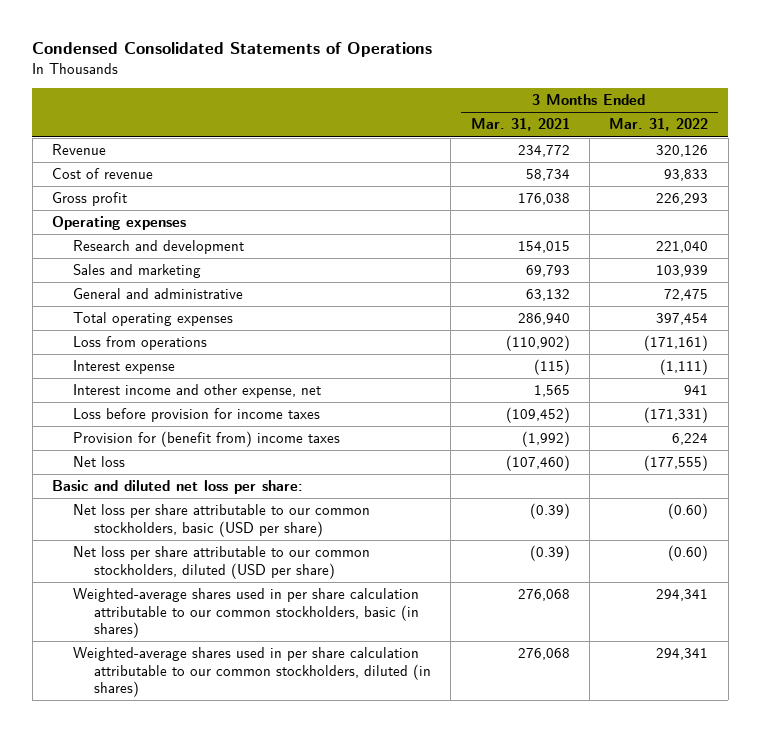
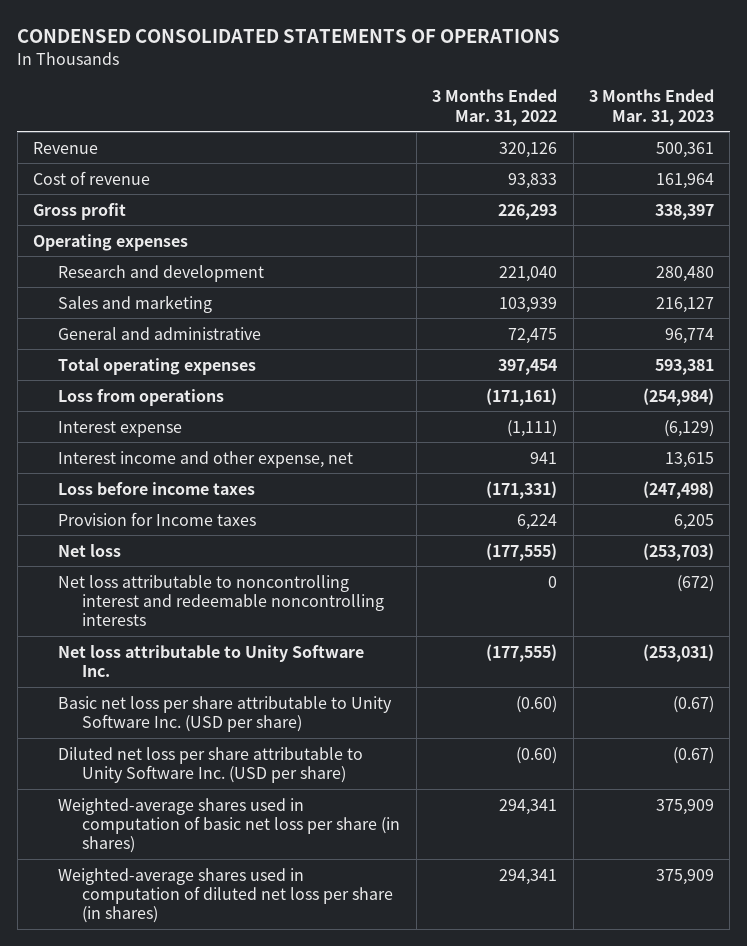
[32,42,433,58] Condensed Consolidated Statements of Operations -> [17,28,561,43] CONDENSED CONSOLIDATED STATEMENTS OF OPERATIONS
[470,118,570,132] Mar. 31, 2021 -> none
none -> [589,89,715,126] 3 Months Ended Mar. 31, 2023
[72,408,320,423] Loss before provision for income taxes -> [57,481,255,495] Loss before income taxes
[72,431,340,448] Provision for (benefit from) income taxes -> [57,511,256,526] Provision for Income taxes
[52,480,304,495] Basic and diluted net loss per share: -> none
none -> [57,574,385,627] Net loss attributable to noncontrolling interest and redeemable noncontrolling interests
none -> [57,644,364,677] Net loss attributable to Unity Software Inc.
[72,504,370,537] Net loss per share attributable to our common stockholders, basic (USD per share) -> [57,695,392,732] Basic net loss per share attributable to Unity Software Inc. (USD per share)
[72,546,370,579] Net loss per share attributable to our common stockholders, diluted (USD per share) -> [57,746,363,783] Diluted net loss per share attributable to Unity Software Inc. (USD per share)
[72,588,419,639] Weighted-average shares used in per share calculation attributable to our common stockholders, basic (in shares) -> [57,797,401,854] Weighted-average shares used in computation of basic net loss per share (in shares)
[72,647,431,698] Weighted-average shares used in per share calculation attributable to our common stockholders, diluted (in shares) -> [57,867,394,924] Weighted-average shares used in computation of diluted net loss per share (in shares)

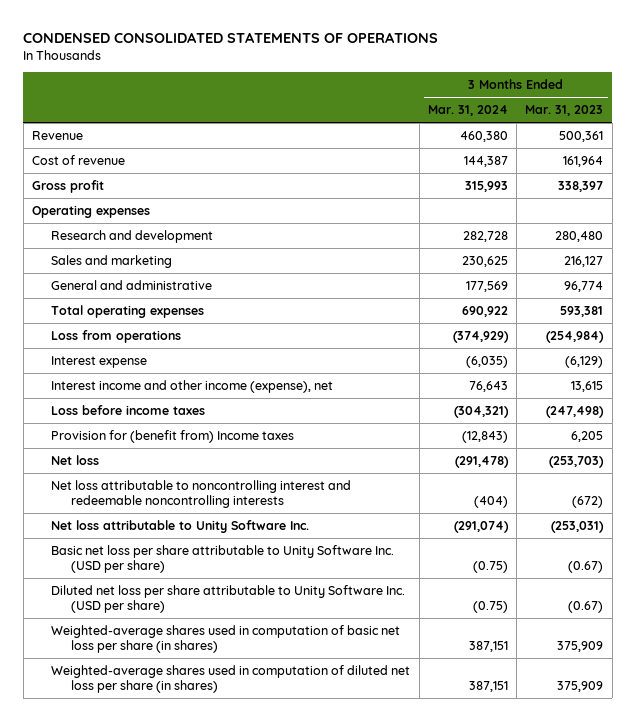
[432,89,558,126] 3 Months Ended Mar. 31, 2022 -> none
none -> [427,105,508,117] Mar. 31, 2024
[57,450,353,468] Interest income and other expense, net -> [51,379,334,393] Interest income and other income (expense), net
[57,511,256,526] Provision for Income taxes -> [51,429,295,443] Provision for (benefit from) Income taxes

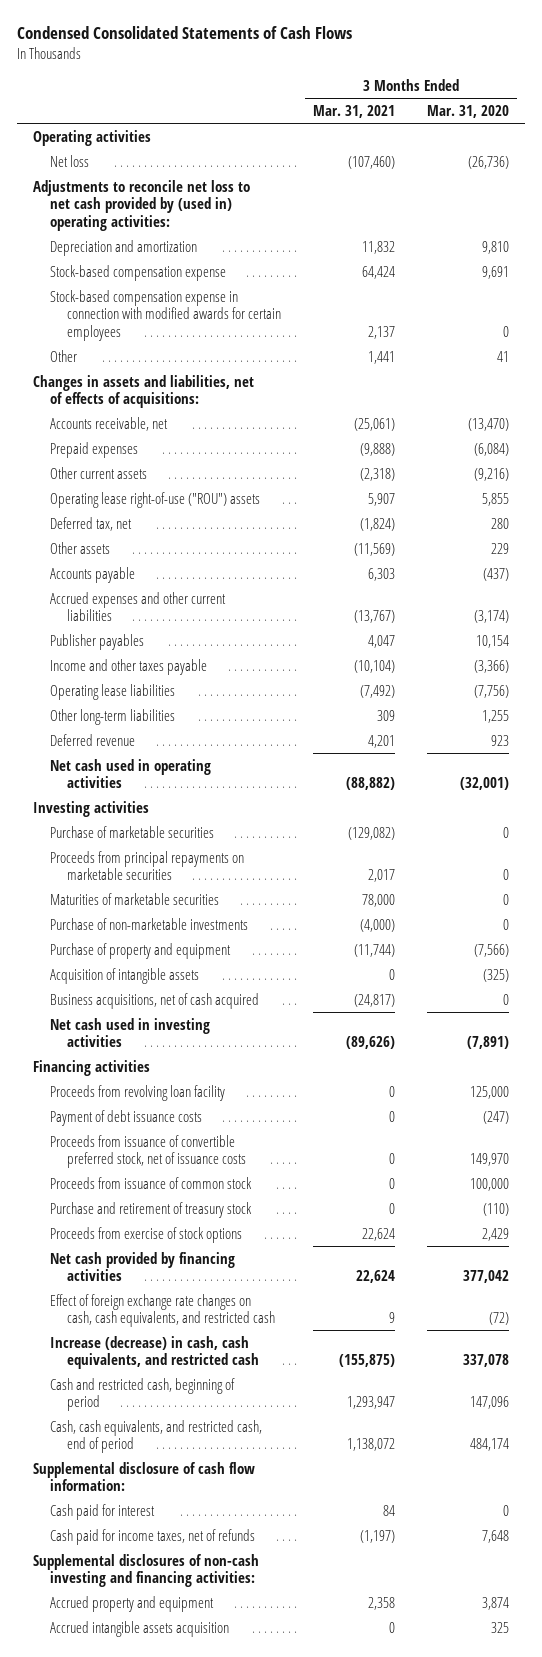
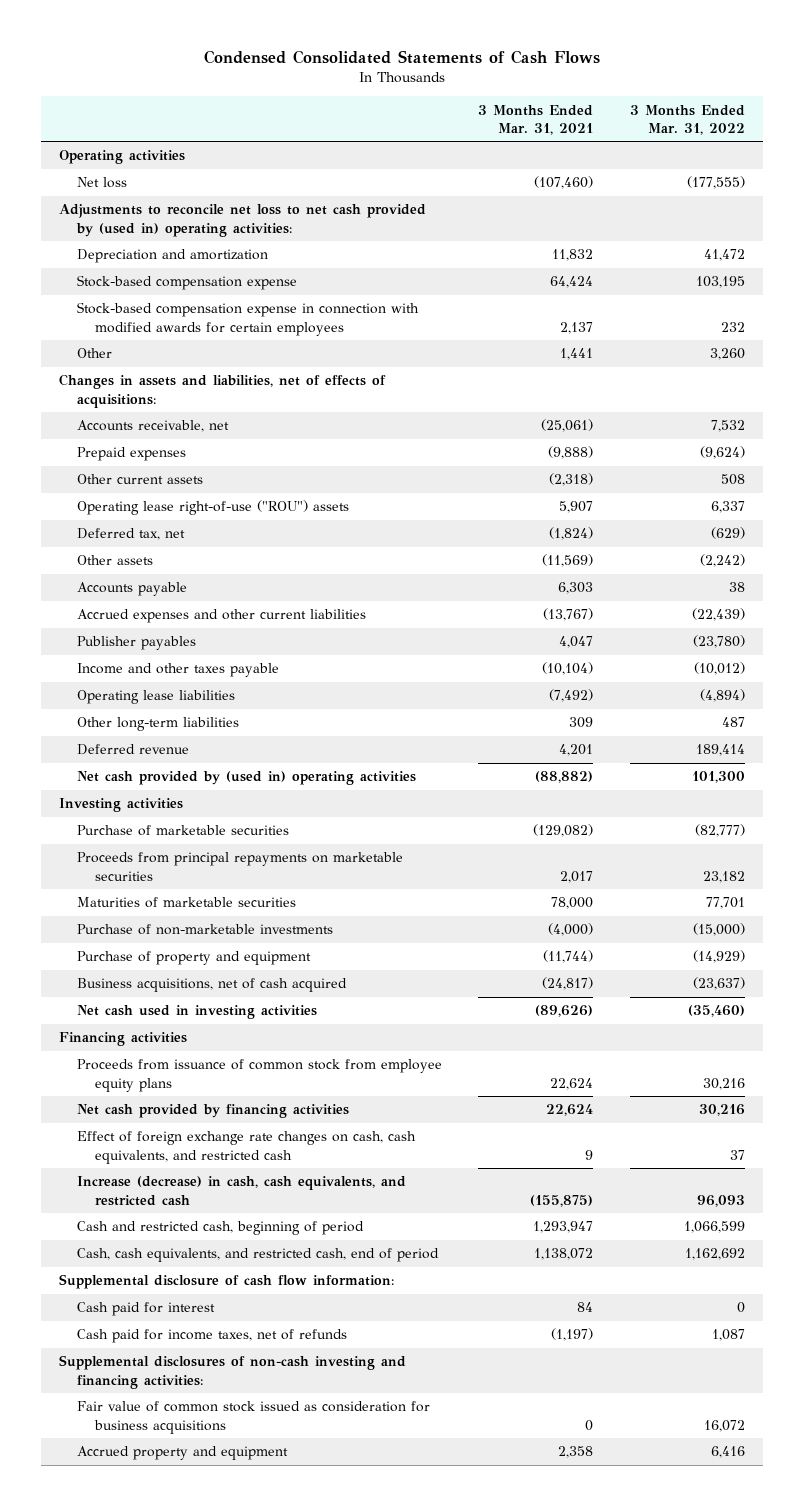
[427,105,510,119] Mar. 31, 2020 -> none
none -> [629,104,745,136] 3 Months Ended Mar. 31, 2022
[49,758,211,789] Net cash used in operating activities -> [77,771,417,786] Net cash provided by (used in) operating activities
[49,967,199,984] Acquisition of intangible assets -> none
[49,1084,225,1101] Proceeds from revolving loan facility -> none
[49,1109,202,1126] Payment of debt issuance costs -> none
[49,1134,246,1169] Proceeds from issuance of convertible preferred stock, net of issuance costs -> none
[49,1176,252,1189] Proceeds from issuance of common stock -> none
[49,1201,252,1218] Purchase and retirement of treasury stock -> none
[49,1226,242,1243] Proceeds from exercise of stock options -> [77,1059,443,1092] Proceeds from issuance of common stock from employee equity plans
none -> [77,1401,431,1434] Fair value of common stock issued as consideration for business acquisitions
[49,1620,229,1637] Accrued intangible assets acquisition -> none

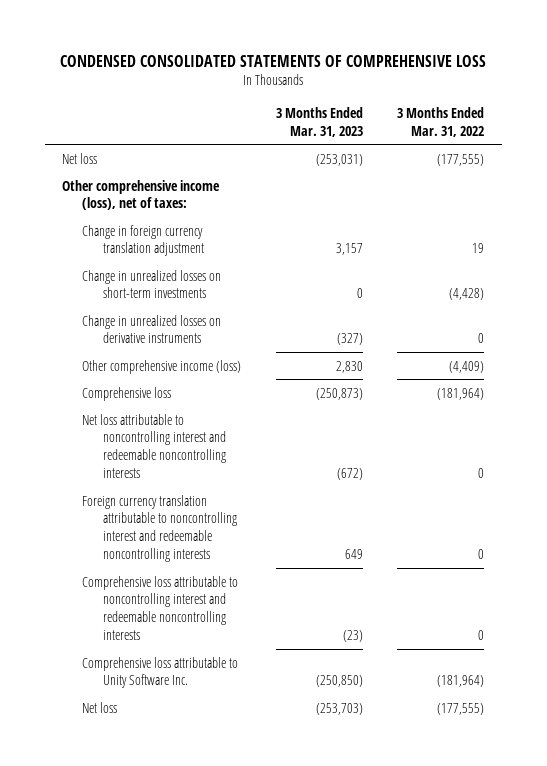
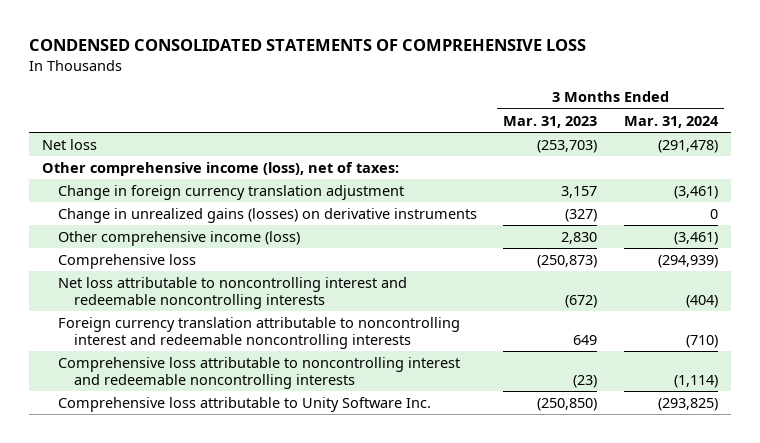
[397,106,485,137] 3 Months Ended Mar. 31, 2022 -> none
none -> [623,115,719,128] Mar. 31, 2024
[62,152,98,164] Net loss -> none
[82,701,118,713] Net loss -> [41,138,97,150] Net loss
[82,269,222,299] Change in unrealized losses on short-term investments -> none
[82,314,222,344] Change in unrealized losses on derivative instruments -> [57,207,477,223] Change in unrealized gains (losses) on derivative instruments

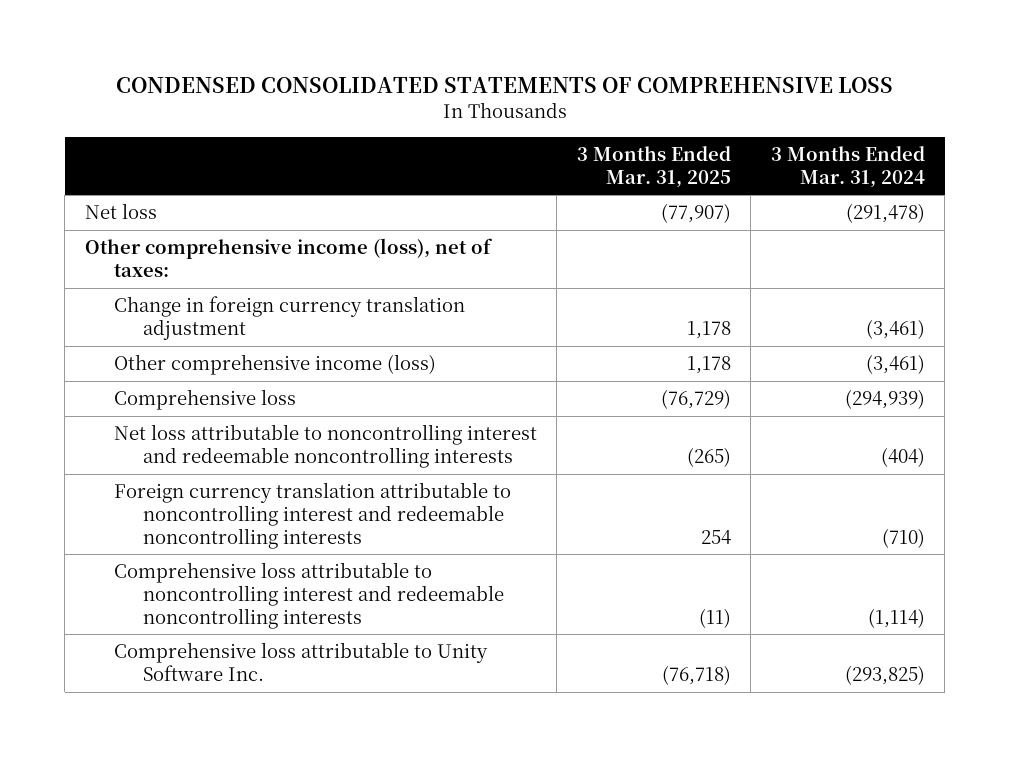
[503,115,598,128] Mar. 31, 2023 -> none
none -> [576,145,731,188] 3 Months Ended Mar. 31, 2025
[57,207,477,223] Change in unrealized gains (losses) on derivative instruments -> none

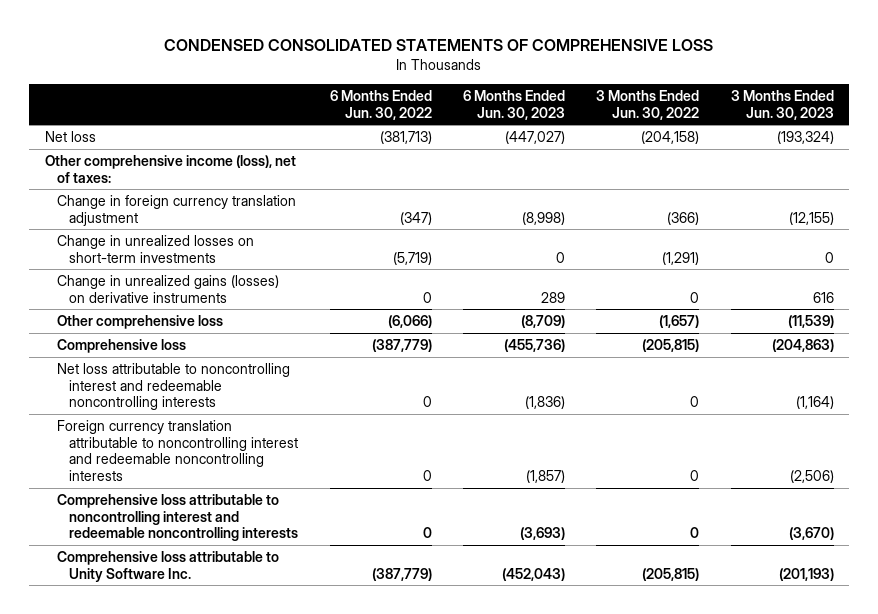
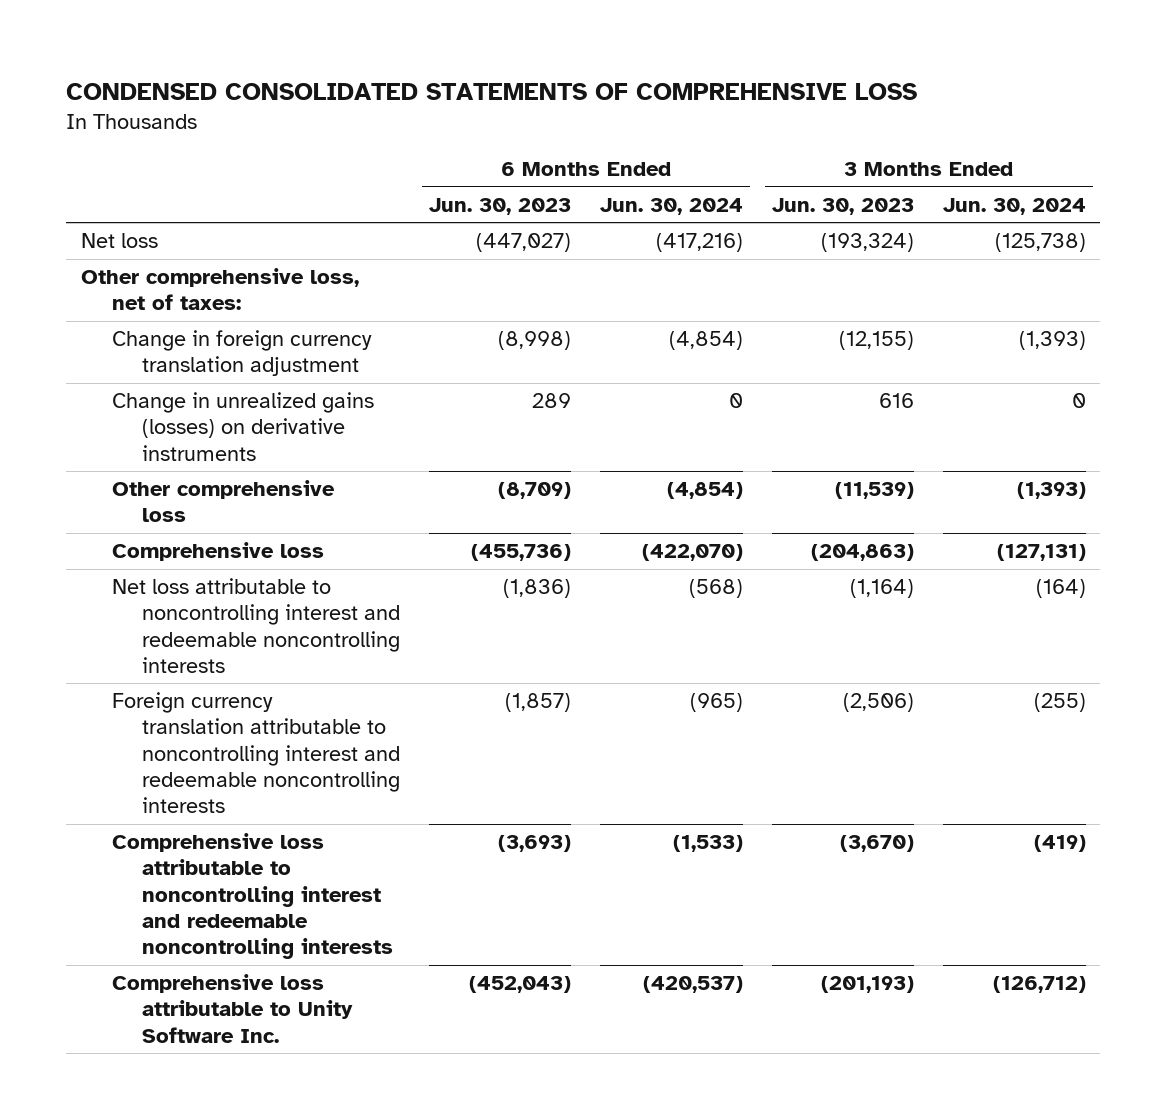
[329,89,432,120] 6 Months Ended Jun. 30, 2022 -> none
[596,89,700,120] 3 Months Ended Jun. 30, 2022 -> none
none -> [600,197,744,215] Jun. 30, 2024
none -> [942,197,1086,215] Jun. 30, 2024
[44,154,296,183] Other comprehensive income (loss), net of taxes: -> [80,268,359,311] Other comprehensive loss, net of taxes:
[56,234,254,263] Change in unrealized losses on short-term investments -> none

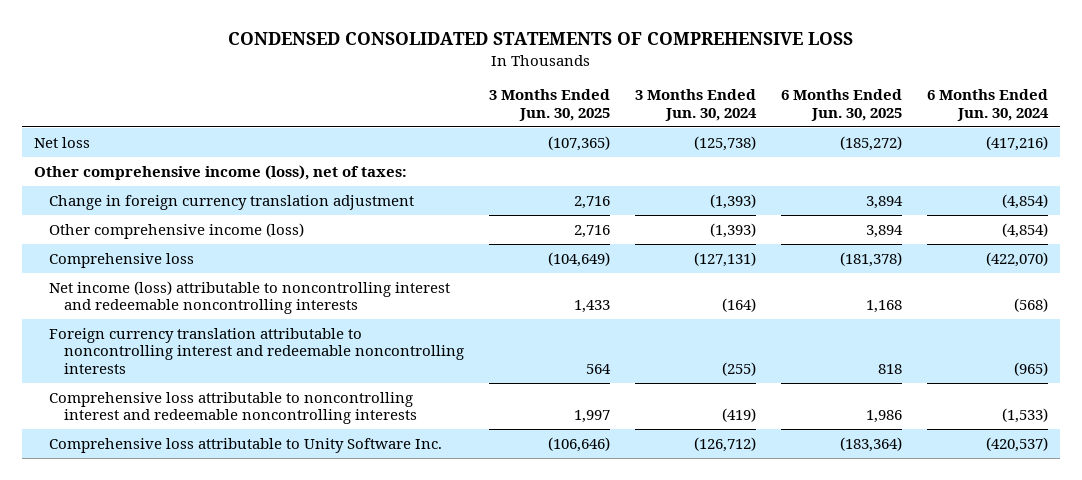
[429,197,572,215] Jun. 30, 2023 -> none
[771,197,914,215] Jun. 30, 2023 -> none
none -> [489,89,611,121] 3 Months Ended Jun. 30, 2025
none -> [780,89,902,121] 6 Months Ended Jun. 30, 2025
[80,268,359,311] Other comprehensive loss, net of taxes: -> [34,164,408,180] Other comprehensive income (loss), net of taxes:
[111,392,374,461] Change in unrealized gains (losses) on derivative instruments -> none
[111,480,335,523] Other comprehensive loss -> [49,222,305,239] Other comprehensive income (loss)
[111,578,401,673] Net loss attributable to noncontrolling interest and redeemable noncontrolling interests -> [49,280,451,315] Net income (loss) attributable to noncontrolling interest and redeemable noncontrolling interests

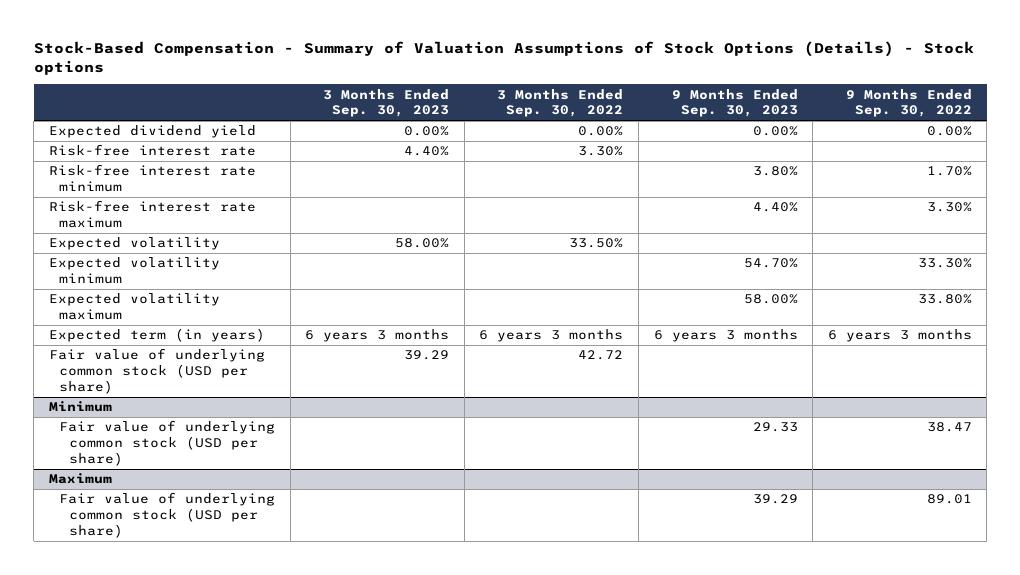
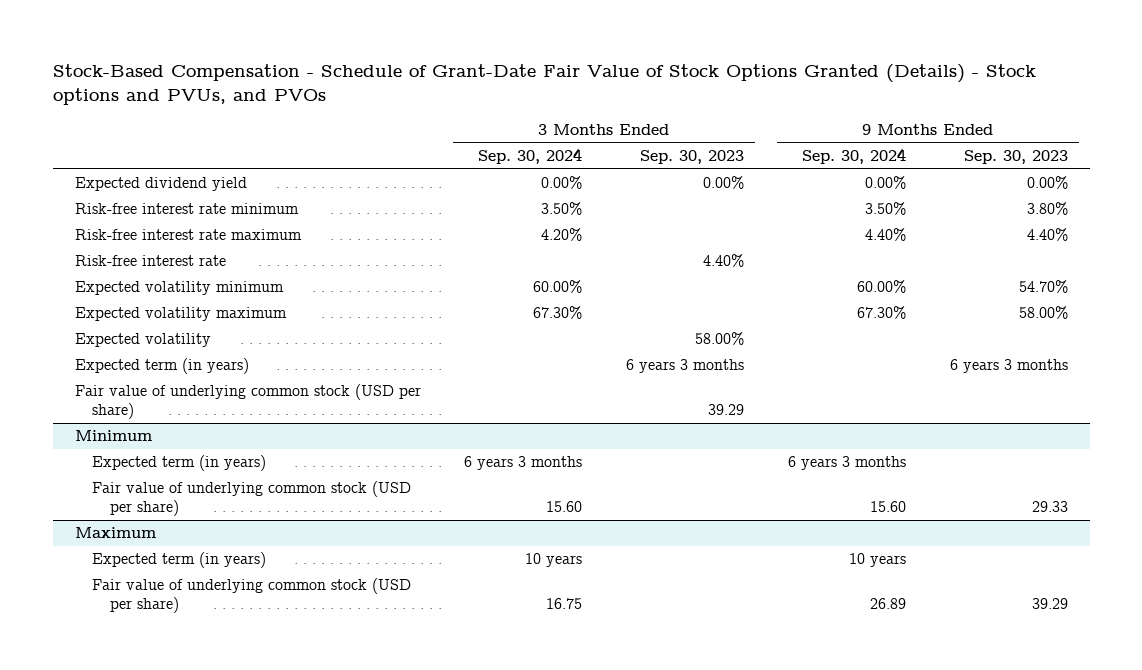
[33,40,974,75] Stock-Based Compensation - Summary of Valuation Assumptions of Stock Options (Details) - Stock options -> [52,63,1036,105] Stock-Based Compensation - Schedule of Grant-Date Fair Value of Stock Options Granted (Details) - Stock options and PVUs, and PVOs
[497,88,624,118] 3 Months Ended Sep. 30, 2022 -> none
[845,88,972,118] 9 Months Ended Sep. 30, 2022 -> none
none -> [478,147,583,164] Sep. 30, 2024
none -> [801,147,906,164] Sep. 30, 2024
[48,144,256,157] Risk-free interest rate -> [74,255,226,267] Risk-free interest rate
[48,237,220,251] Expected volatility -> [74,333,211,348] Expected volatility
none -> [92,455,267,472] Expected term (in years)
none -> [92,552,267,569] Expected term (in years)

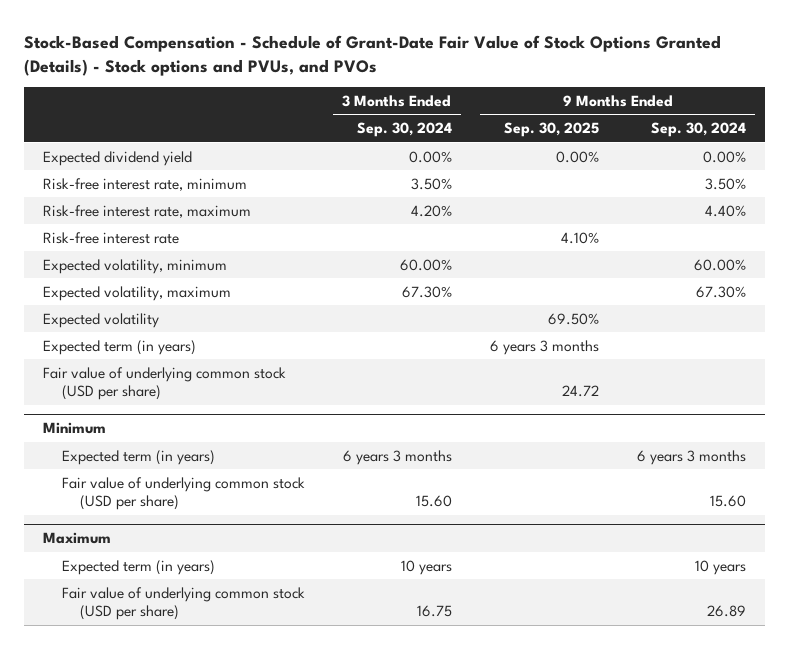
[640,149,745,164] Sep. 30, 2023 -> none
[963,149,1068,164] Sep. 30, 2023 -> none
none -> [503,122,599,138] Sep. 30, 2025
[74,203,299,215] Risk-free interest rate minimum -> [43,177,248,191] Risk-free interest rate, minimum
[74,229,302,241] Risk-free interest rate maximum -> [43,204,252,218] Risk-free interest rate, maximum
[74,281,284,296] Expected volatility minimum -> [43,258,228,274] Expected volatility, minimum
[74,307,287,322] Expected volatility maximum -> [43,285,232,301] Expected volatility, maximum

